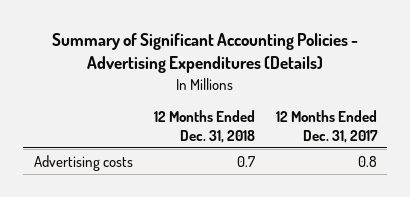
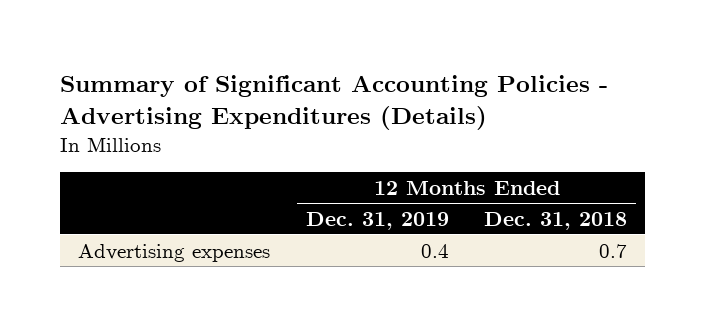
[275,110,378,143] 12 Months Ended Dec. 31, 2017 -> none
none -> [305,211,449,230] Dec. 31, 2019
[33,154,133,171] Advertising costs -> [77,243,270,262] Advertising expenses

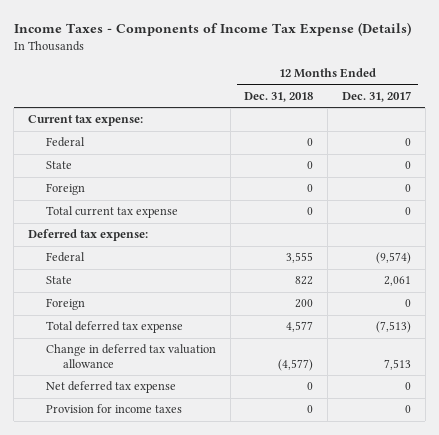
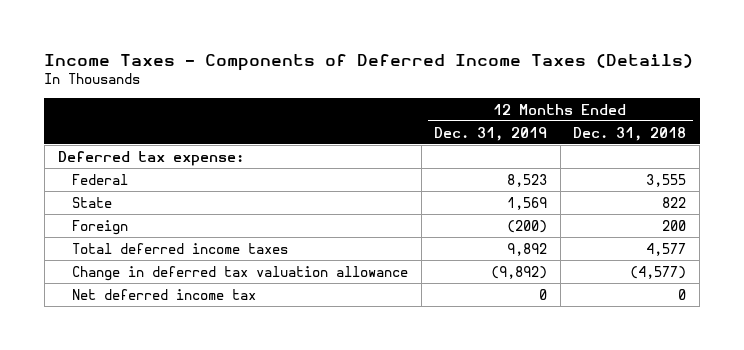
[13,21,411,36] Income Taxes - Components of Income Tax Expense (Details) -> [44,53,694,71] Income Taxes - Components of Deferred Income Taxes (Details)
[342,90,412,102] Dec. 31, 2017 -> none
none -> [434,126,548,141] Dec. 31, 2019
[28,115,144,127] Current tax expense: -> none
[45,137,85,148] Federal -> none
[45,161,72,170] State -> none
[45,183,85,196] Foreign -> none
[45,206,178,219] Total current tax expense -> none
[45,321,183,334] Total deferred tax expense -> [72,242,289,254] Total deferred income taxes
[45,404,182,414] Provision for income taxes -> none
[45,381,176,394] Net deferred tax expense -> [72,288,257,300] Net deferred income tax

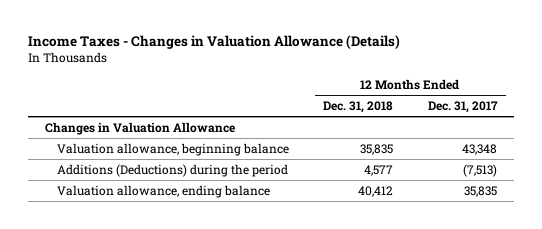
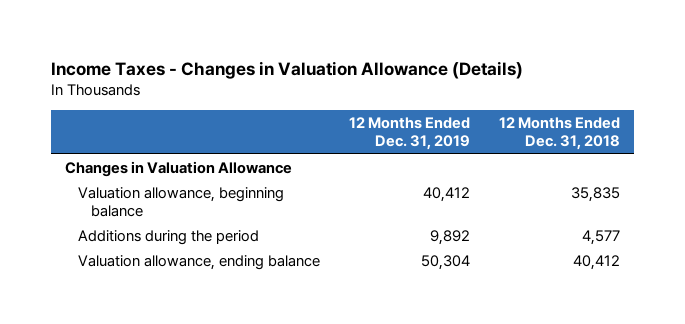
[428,101,499,114] Dec. 31, 2017 -> none
none -> [348,117,470,151] 12 Months Ended Dec. 31, 2019
[56,163,288,177] Additions (Deductions) during the period -> [78,229,260,245] Additions during the period

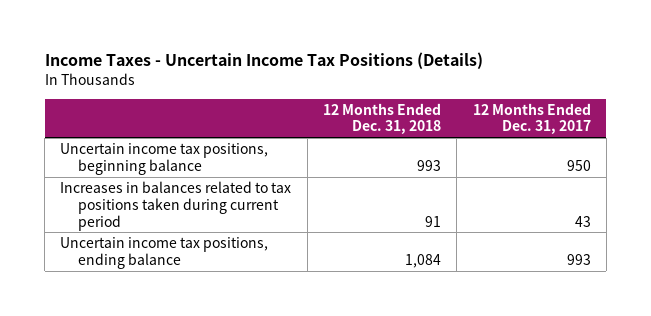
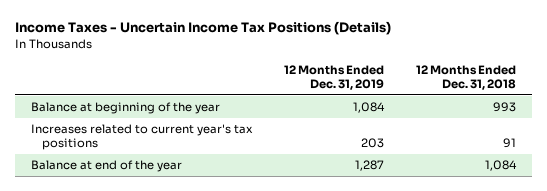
[472,102,591,135] 12 Months Ended Dec. 31, 2017 -> none
none -> [283,65,384,91] 12 Months Ended Dec. 31, 2019
[60,142,269,175] Uncertain income tax positions, beginning balance -> [30,102,220,115] Balance at beginning of the year
[60,180,292,231] Increases in balances related to tax positions taken during current period -> [30,124,253,151] Increases related to current year's tax positions
[60,236,269,269] Uncertain income tax positions, ending balance -> [30,160,182,173] Balance at end of the year

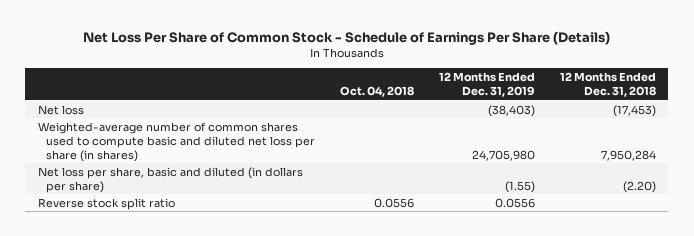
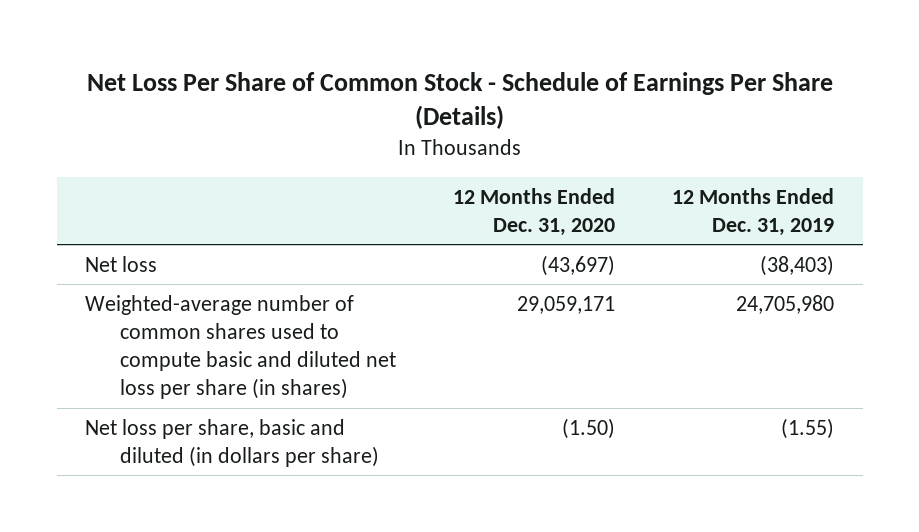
[340,86,415,98] Oct. 04, 2018 -> none
[560,72,657,98] 12 Months Ended Dec. 31, 2018 -> none
none -> [452,187,615,236] 12 Months Ended Dec. 31, 2020
[37,197,175,210] Reverse stock split ratio -> none

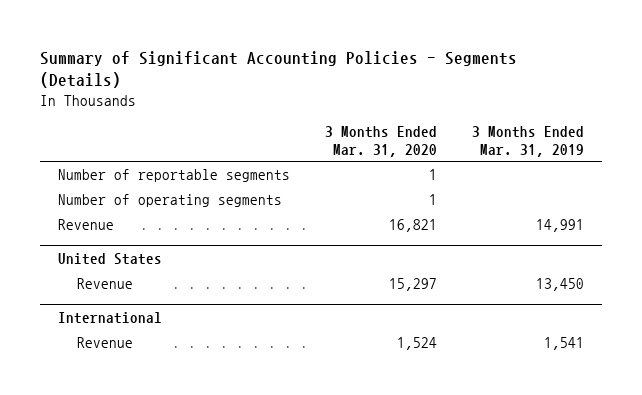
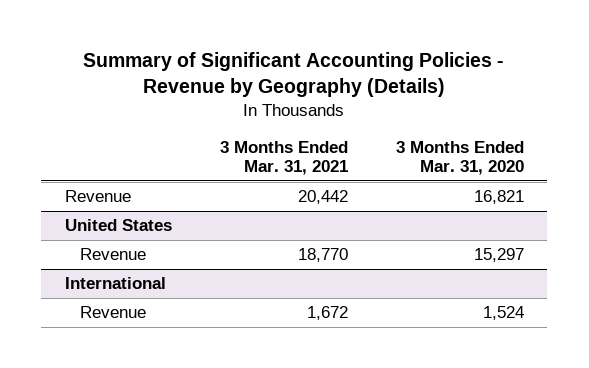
[40,50,518,89] Summary of Significant Accounting Policies - Segments (Details) -> [83,52,505,98] Summary of Significant Accounting Policies - Revenue by Geography (Details)
[472,126,585,157] 3 Months Ended Mar. 31, 2019 -> none
none -> [219,140,348,176] 3 Months Ended Mar. 31, 2021
[57,169,290,183] Number of reportable segments -> none
[57,194,282,208] Number of operating segments -> none

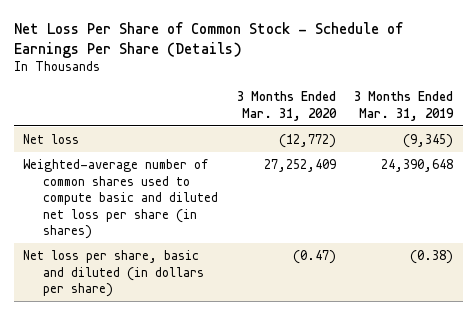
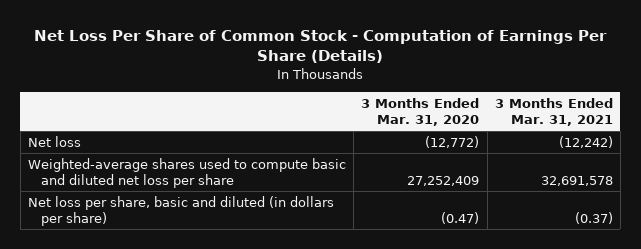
[13,21,403,58] Net Loss Per Share of Common Stock - Schedule of Earnings Per Share (Details) -> [34,29,608,64] Net Loss Per Share of Common Stock - Computation of Earnings Per Share (Details)
[354,91,455,121] 3 Months Ended Mar. 31, 2019 -> none
none -> [494,98,613,126] 3 Months Ended Mar. 31, 2021
[22,159,219,239] Weighted-average number of common shares used to compute basic and diluted net loss per share (in shares) -> [27,158,346,188] Weighted-average shares used to compute basic and diluted net loss per share

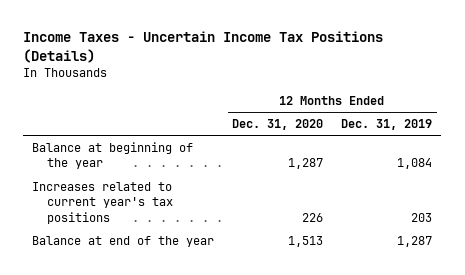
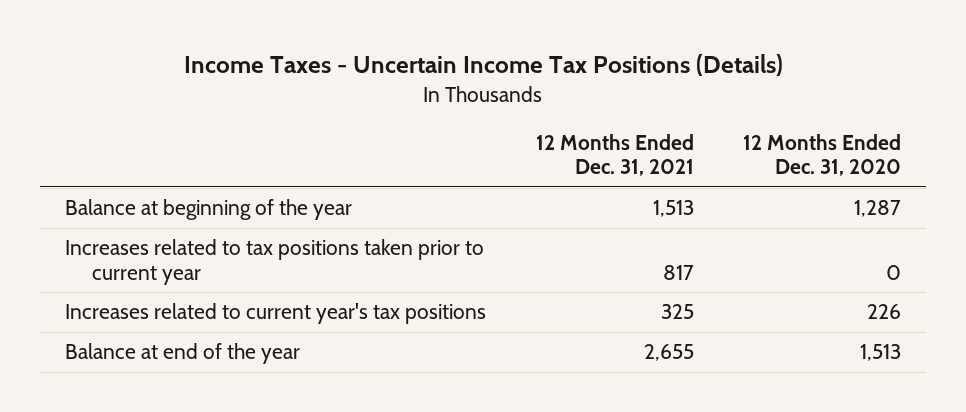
[341,119,433,131] Dec. 31, 2019 -> none
none -> [535,133,694,177] 12 Months Ended Dec. 31, 2021
none -> [65,239,485,285] Increases related to tax positions taken prior to current year

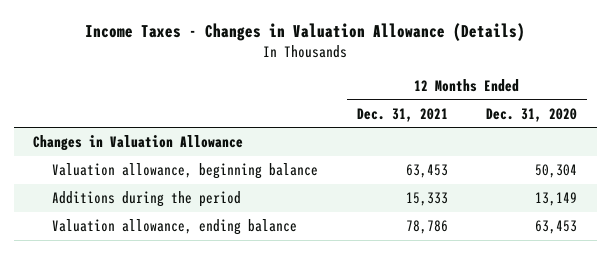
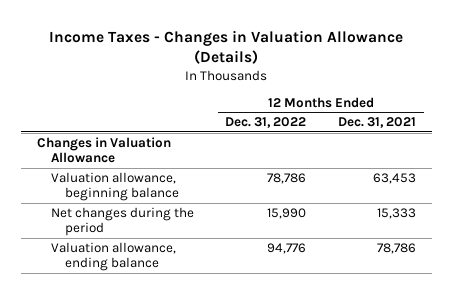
[486,107,578,122] Dec. 31, 2020 -> none
none -> [225,117,307,129] Dec. 31, 2022
[51,191,241,208] Additions during the period -> [50,206,194,237] Net changes during the period

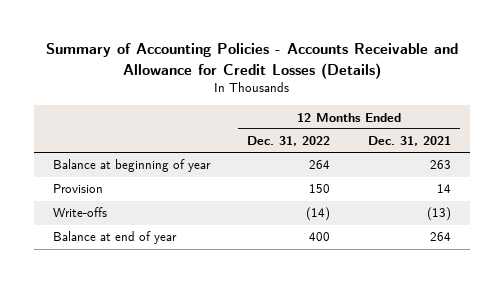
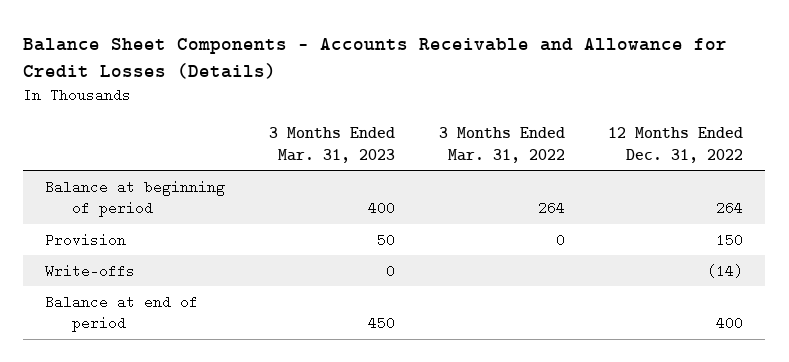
[45,43,458,79] Summary of Accounting Policies - Accounts Receivable and Allowance for Credit Losses (Details) -> [23,38,728,79] Balance Sheet Components - Accounts Receivable and Allowance for Credit Losses (Details)
[367,136,451,147] Dec. 31, 2021 -> none
none -> [269,127,396,163] 3 Months Ended Mar. 31, 2023
none -> [438,127,565,163] 3 Months Ended Mar. 31, 2022
[53,159,212,173] Balance at beginning of year -> [45,179,226,218] Balance at beginning of period
[53,231,178,245] Balance at end of year -> [45,294,199,333] Balance at end of period

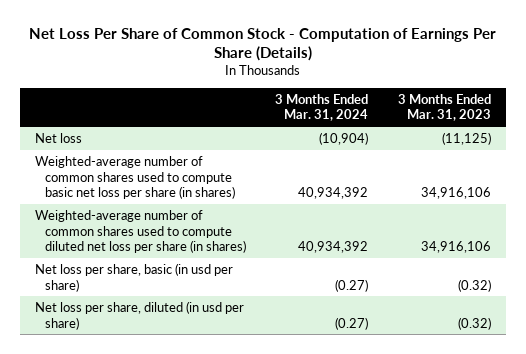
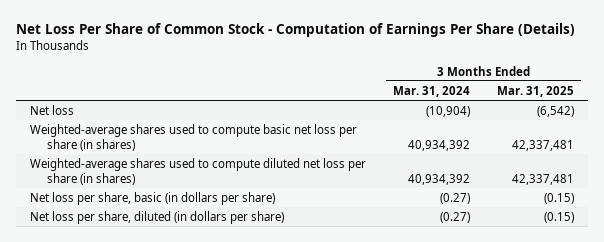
[398,93,492,122] 3 Months Ended Mar. 31, 2023 -> none
none -> [497,85,575,97] Mar. 31, 2025
[34,155,235,200] Weighted-average number of common shares used to compute basic net loss per share (in shares) -> [29,123,357,151] Weighted-average shares used to compute basic net loss per share (in shares)
[34,209,246,254] Weighted-average number of common shares used to compute diluted net loss per share (in shares) -> [29,157,366,185] Weighted-average shares used to compute diluted net loss per share (in shares)
[34,262,233,292] Net loss per share, basic (in usd per share) -> [29,191,275,205] Net loss per share, basic (in dollars per share)
[34,300,244,330] Net loss per share, diluted (in usd per share) -> [29,210,284,224] Net loss per share, diluted (in dollars per share)

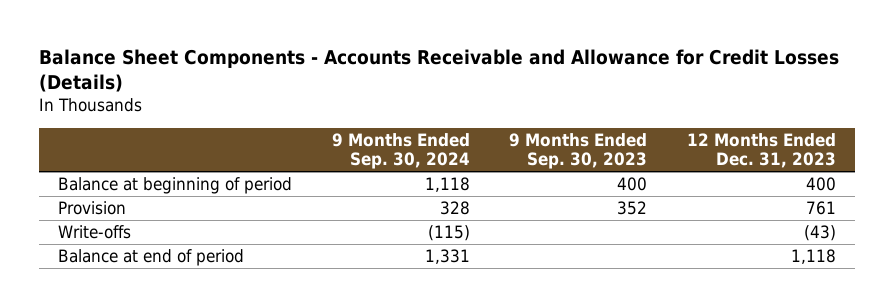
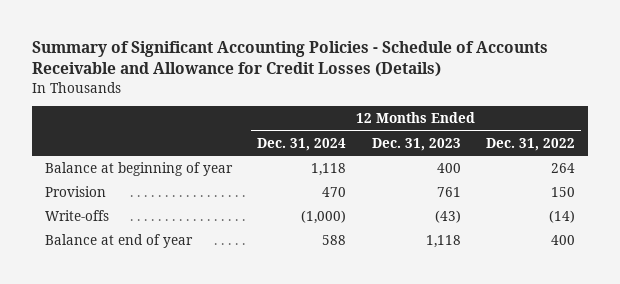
[38,48,839,93] Balance Sheet Components - Accounts Receivable and Allowance for Credit Losses (Details) -> [32,41,549,78] Summary of Significant Accounting Policies - Schedule of Accounts Receivable and Allowance for Credit Losses (Details)
[331,132,470,170] 9 Months Ended Sep. 30, 2024 -> none
[509,132,648,170] 9 Months Ended Sep. 30, 2023 -> none
none -> [257,137,347,151] Dec. 31, 2024
none -> [486,137,576,151] Dec. 31, 2022
[58,177,293,195] Balance at beginning of period -> [44,162,233,177] Balance at beginning of year
[58,249,245,267] Balance at end of period -> [44,234,193,249] Balance at end of year

